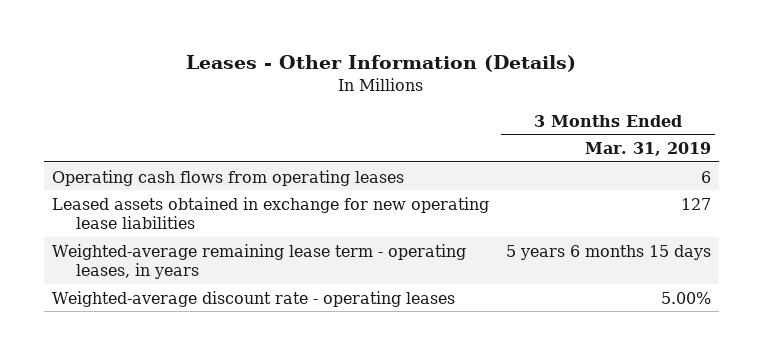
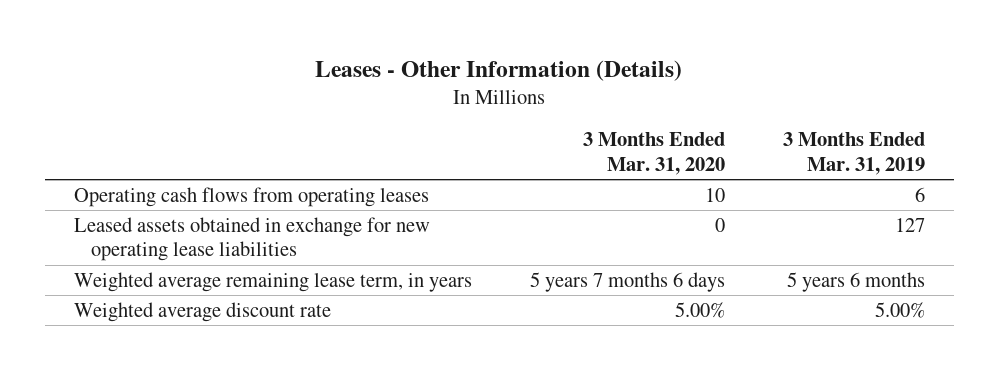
none -> [582,132,725,175] 3 Months Ended Mar. 31, 2020
[52,243,467,280] Weighted-average remaining lease term - operating leases, in years -> [73,271,472,292] Weighted average remaining lease term, in years
[505,244,711,260] 5 years 6 months 15 days -> [786,271,925,292] 5 years 6 months
[52,290,456,307] Weighted-average discount rate - operating leases -> [73,301,331,322] Weighted average discount rate

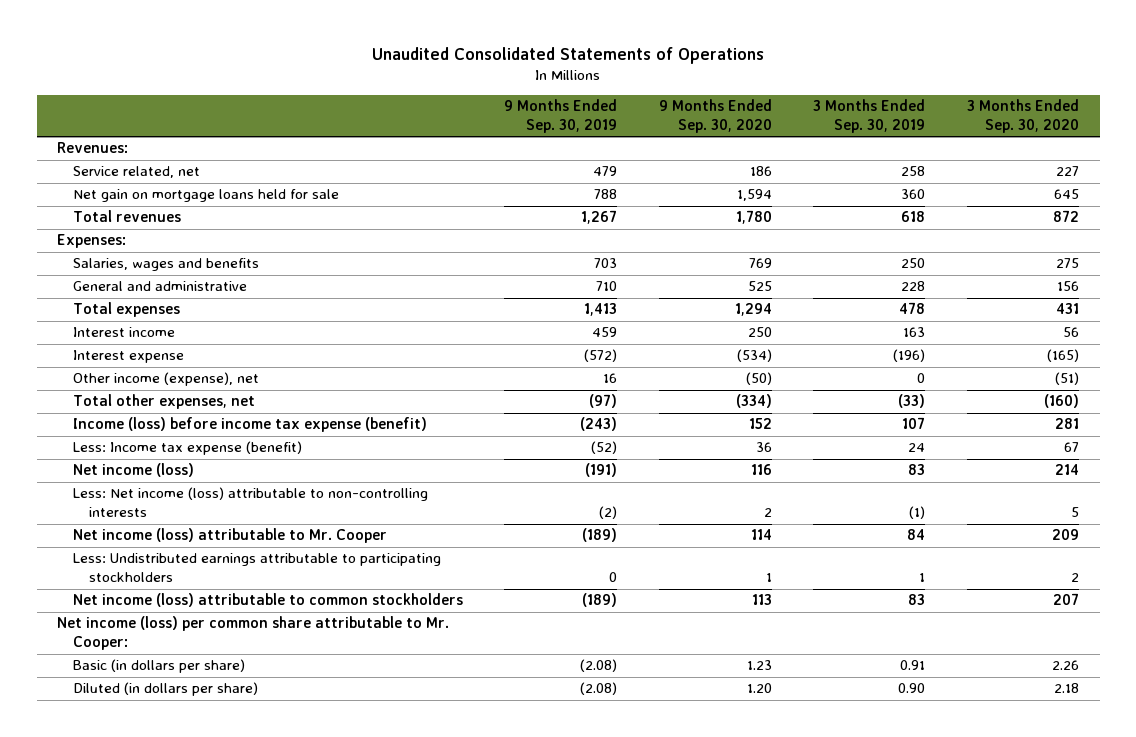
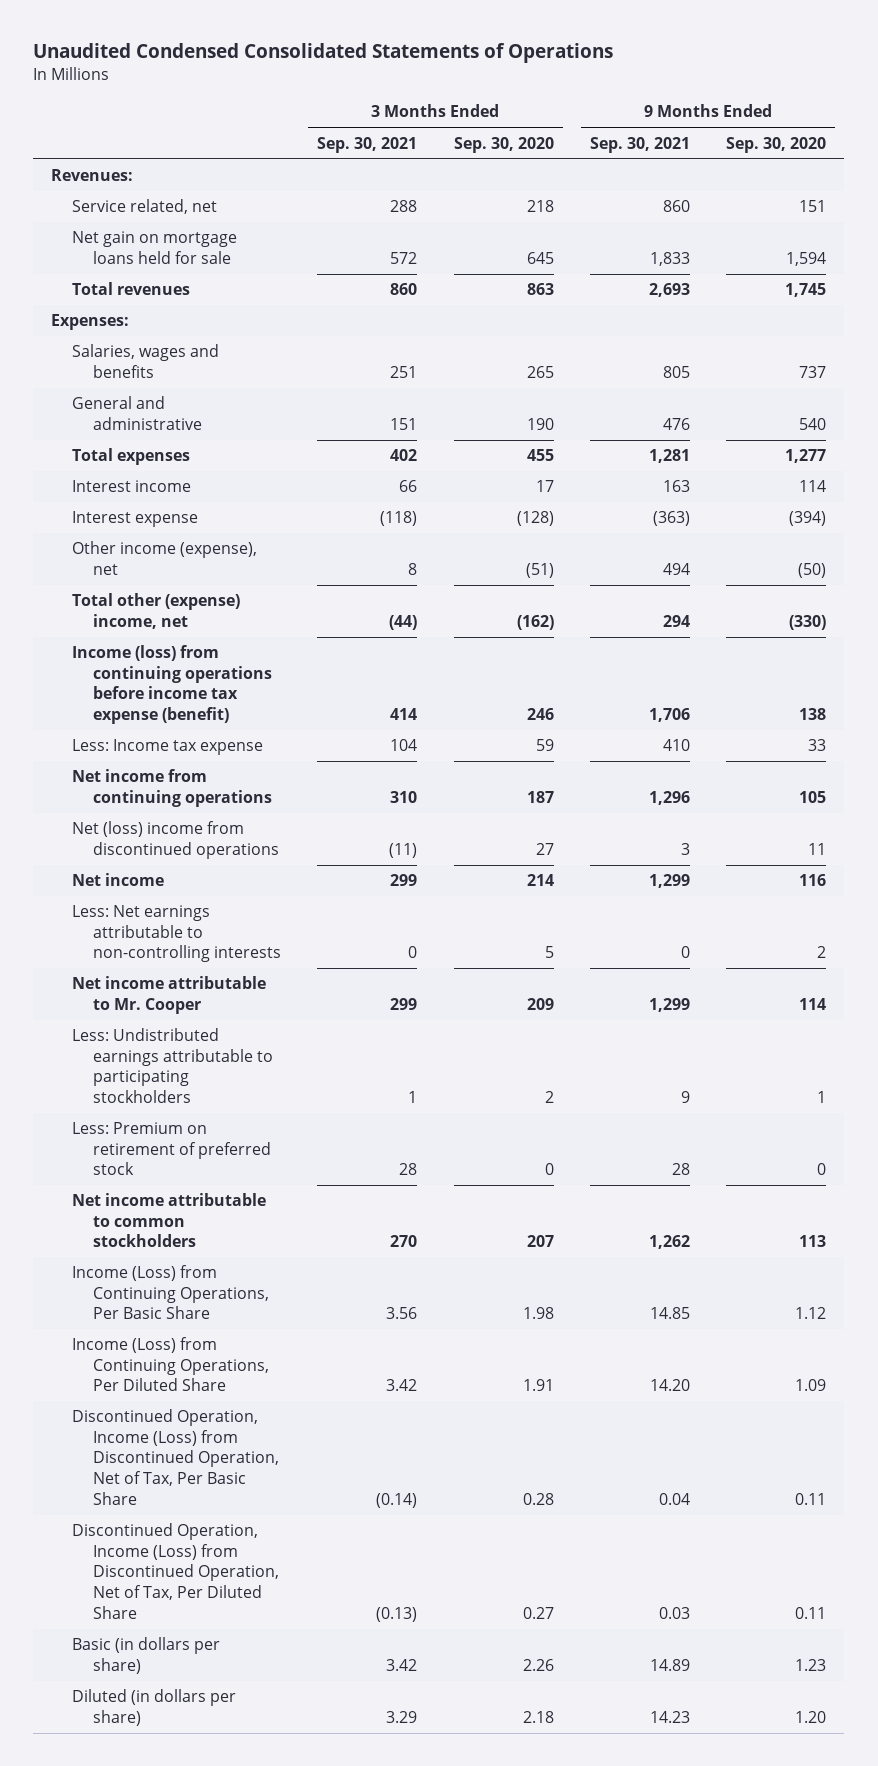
[372,46,765,64] Unaudited Consolidated Statements of Operations -> [33,43,614,64] Unaudited Condensed Consolidated Statements of Operations
[504,99,618,134] 9 Months Ended Sep. 30, 2019 -> none
[813,99,926,134] 3 Months Ended Sep. 30, 2019 -> none
none -> [317,136,418,153] Sep. 30, 2021
none -> [589,136,690,153] Sep. 30, 2021
[749,166,772,177] 186 -> [799,200,827,213] 151
[1056,166,1080,177] 227 -> [526,200,554,213] 218
[735,210,772,225] 1,780 -> [785,283,827,298] 1,745
[1053,210,1080,223] 872 -> [526,283,554,296] 863
[748,258,772,269] 769 -> [799,365,827,378] 737
[1056,258,1080,269] 275 -> [526,365,554,378] 265
[747,281,772,292] 525 -> [799,417,827,430] 540
[1057,281,1080,292] 156 -> [526,417,554,430] 190
[734,303,772,317] 1,294 -> [785,449,827,464] 1,277
[1056,303,1080,315] 431 -> [526,449,554,462] 455
[747,327,772,338] 250 -> [799,480,827,493] 114
[1063,327,1080,338] 56 -> [535,480,554,493] 17
[736,349,772,363] (534) -> [789,511,827,527] (394)
[1047,349,1080,363] (165) -> [516,511,554,527] (128)
[72,394,255,410] Total other expenses, net -> [72,593,241,629] Total other (expense) income, net
[735,394,772,409] (334) -> [789,614,827,630] (330)
[1044,394,1080,409] (160) -> [516,614,554,630] (162)
[72,417,427,433] Income (loss) before income tax expense (benefit) -> [72,645,272,725] Income (loss) from continuing operations before income tax expense (benefit)
[748,418,772,430] 152 -> [799,708,827,721] 138
[1055,418,1080,430] 281 -> [526,708,554,721] 246
[72,441,302,456] Less: Income tax expense (benefit) -> [72,739,264,756] Less: Income tax expense
[755,442,772,453] 36 -> [808,739,827,752] 33
[1064,442,1080,453] 67 -> [535,739,554,752] 59
none -> [72,769,272,807] Net income from continuing operations
none -> [72,821,279,859] Net (loss) income from discontinued operations
[72,463,194,478] Net income (loss) -> [72,873,165,887] Net income
[72,487,428,518] Less: Net income (loss) attributable to non-controlling interests -> [72,905,281,963] Less: Net earnings attributable to non-controlling interests
[72,528,387,544] Net income (loss) attributable to Mr. Cooper -> [72,976,267,1014] Net income attributable to Mr. Cooper
[57,616,450,651] Net income (loss) per common share attributable to Mr. Cooper: -> none
none -> [72,1122,271,1176] Less: Premium on retirement of preferred stock
[72,593,463,608] Net income (loss) attributable to common stockholders -> [72,1193,267,1248] Net income attributable to common stockholders
none -> [72,1265,269,1320] Income (Loss) from Continuing Operations, Per Basic Share
none -> [72,1337,269,1392] Income (Loss) from Continuing Operations, Per Diluted Share
none -> [72,1409,279,1505] Discontinued Operation, Income (Loss) from Discontinued Operation, Net of Tax, Per Basic Share
none -> [72,1523,279,1619] Discontinued Operation, Income (Loss) from Discontinued Operation, Net of Tax, Per Diluted Share

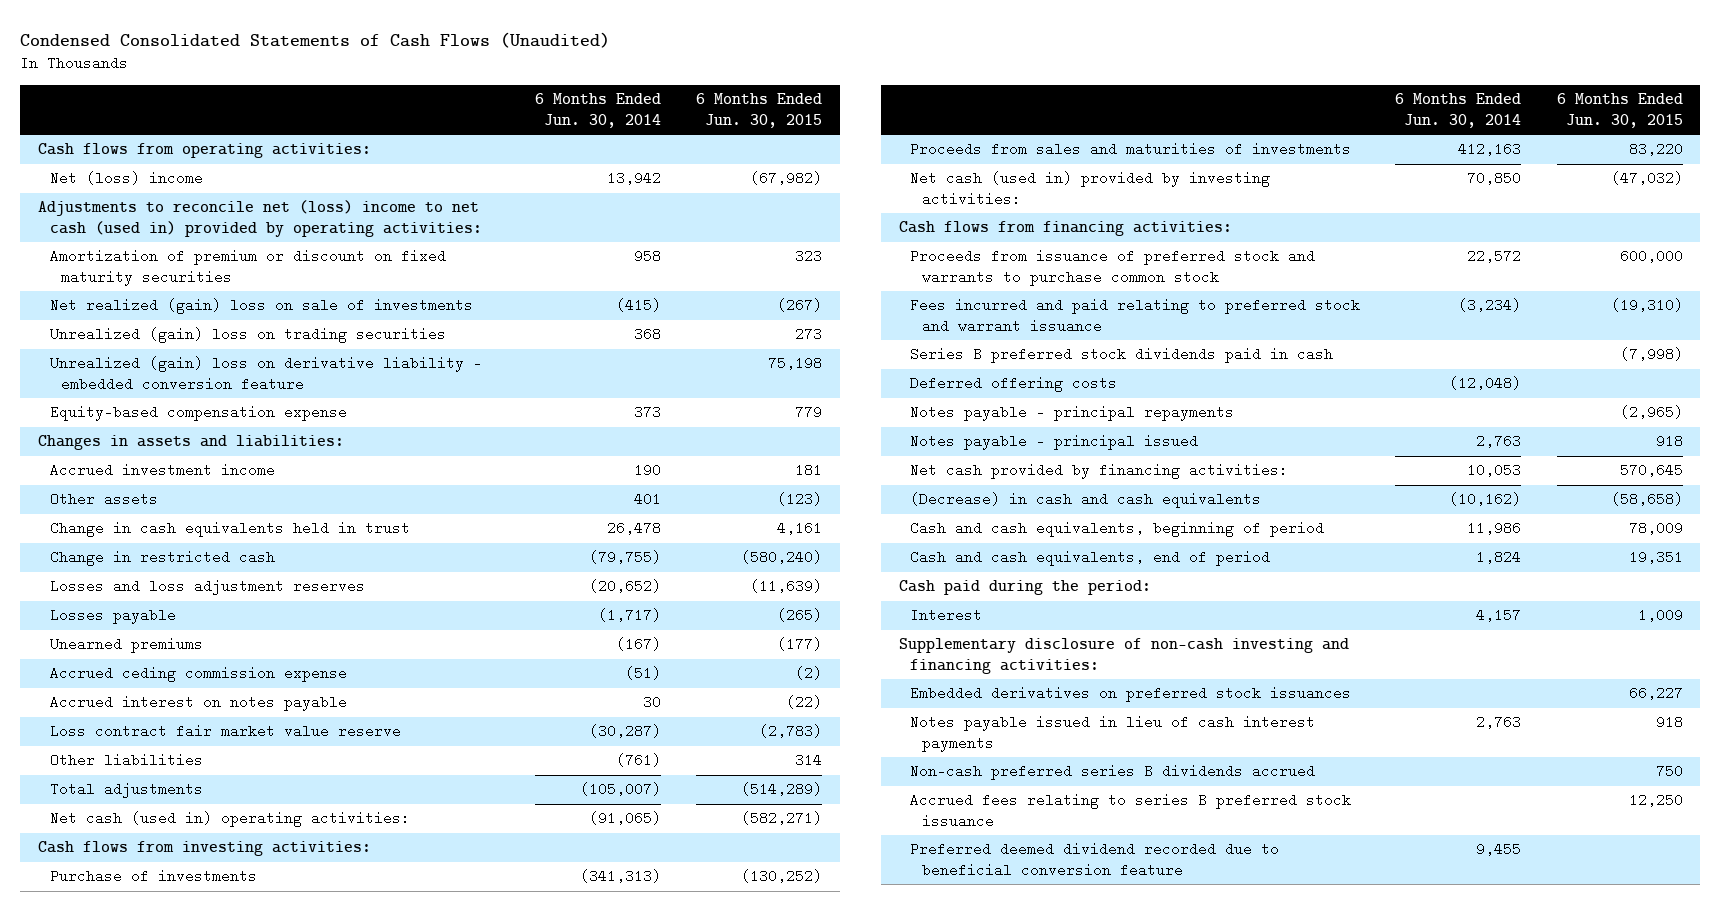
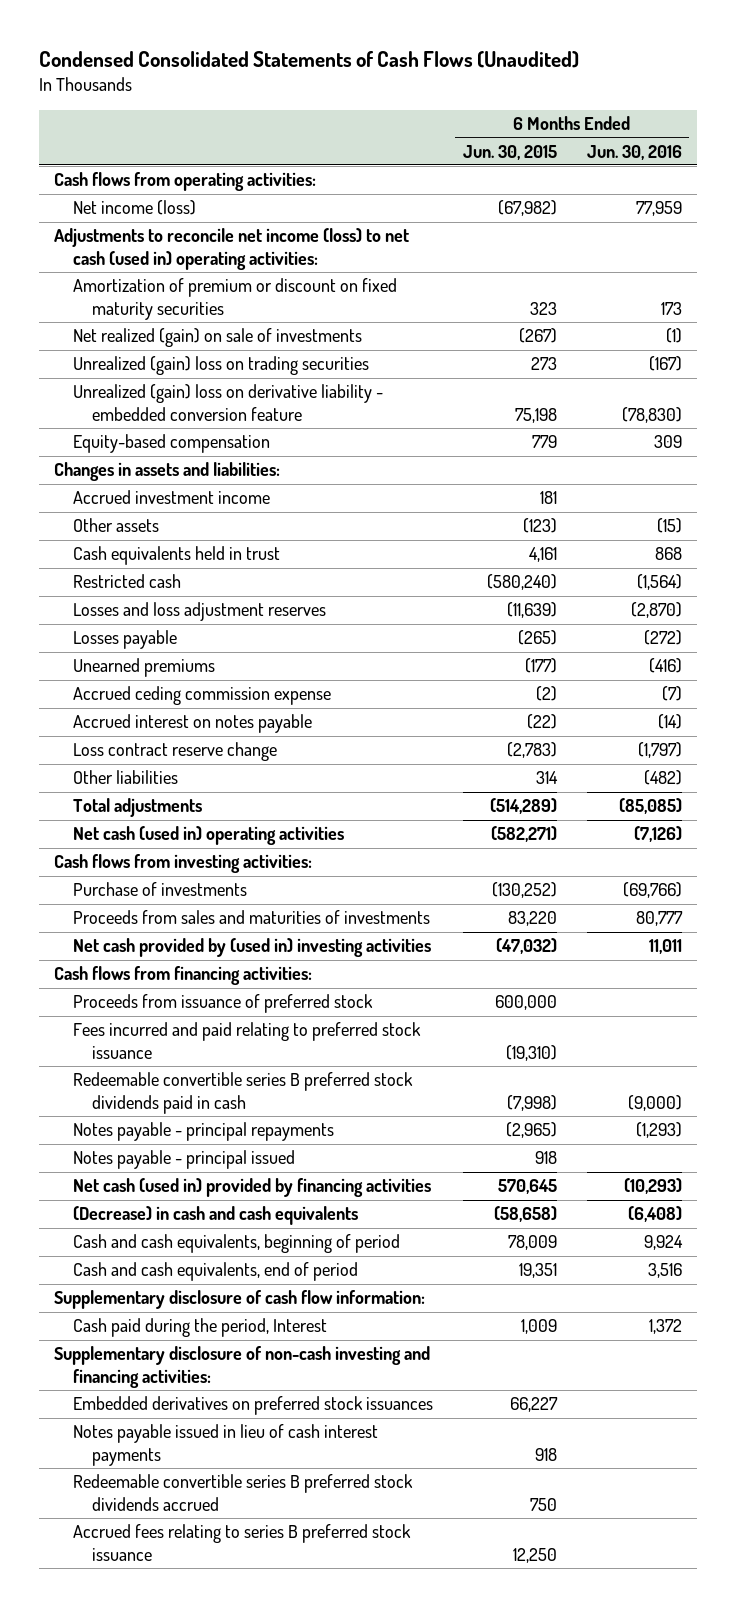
[534,93,661,128] 6 Months Ended Jun. 30, 2014 -> none
none -> [586,144,682,160] Jun. 30, 2016
[49,171,203,186] Net (loss) income -> [72,200,196,216] Net income (loss)
[38,200,482,238] Adjustments to reconcile net (loss) income to net cash (used in) provided by operating activities: -> [53,228,409,270] Adjustments to reconcile net income (loss) to net cash (used in) operating activities:
[49,298,473,315] Net realized (gain) loss on sale of investments -> [72,328,362,348] Net realized (gain) on sale of investments
[49,405,347,422] Equity-based compensation expense -> [72,434,270,454] Equity-based compensation
[49,521,410,538] Change in cash equivalents held in trust -> [72,546,280,566] Cash equivalents held in trust
[49,550,275,567] Change in restricted cash -> [72,574,181,589] Restricted cash
[49,724,401,739] Loss contract fair market value reserve -> [72,742,277,762] Loss contract reserve change
[49,811,410,828] Net cash (used in) operating activities: -> [72,826,344,846] Net cash (used in) operating activities
[910,171,1271,207] Net cash (used in) provided by investing activities: -> [72,938,431,958] Net cash provided by (used in) investing activities
[910,376,1118,393] Deferred offering costs -> none
[910,249,1316,287] Proceeds from issuance of preferred stock and warrants to purchase common stock -> [72,994,373,1014] Proceeds from issuance of preferred stock
[910,298,1361,334] Fees incurred and paid relating to preferred stock and warrant issuance -> [72,1022,421,1059] Fees incurred and paid relating to preferred stock issuance
[910,347,1334,364] Series B preferred stock dividends paid in cash -> [72,1072,413,1114] Redeemable convertible series B preferred stock dividends paid in cash
[910,463,1289,480] Net cash provided by financing activities: -> [72,1178,431,1198] Net cash (used in) provided by financing activities
[898,580,1151,596] Cash paid during the period: -> none
none -> [53,1290,425,1310] Supplementary disclosure of cash flow information:
[910,608,983,623] Interest -> [72,1318,327,1338] Cash paid during the period, Interest
[910,764,1316,781] Non-cash preferred series B dividends accrued -> [72,1474,413,1511] Redeemable convertible series B preferred stock dividends accrued
[910,842,1280,878] Preferred deemed dividend recorded due to beneficial conversion feature -> none

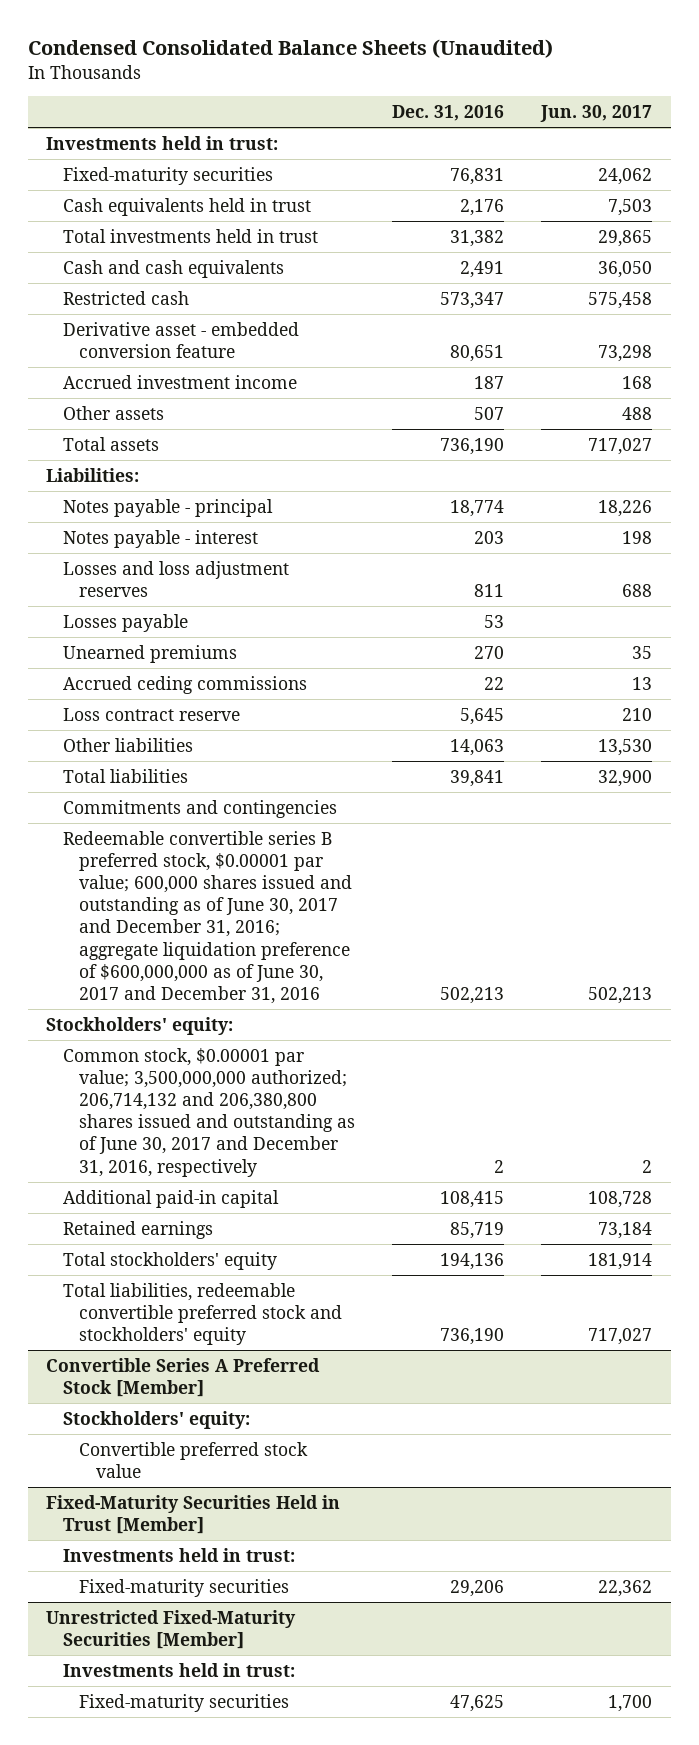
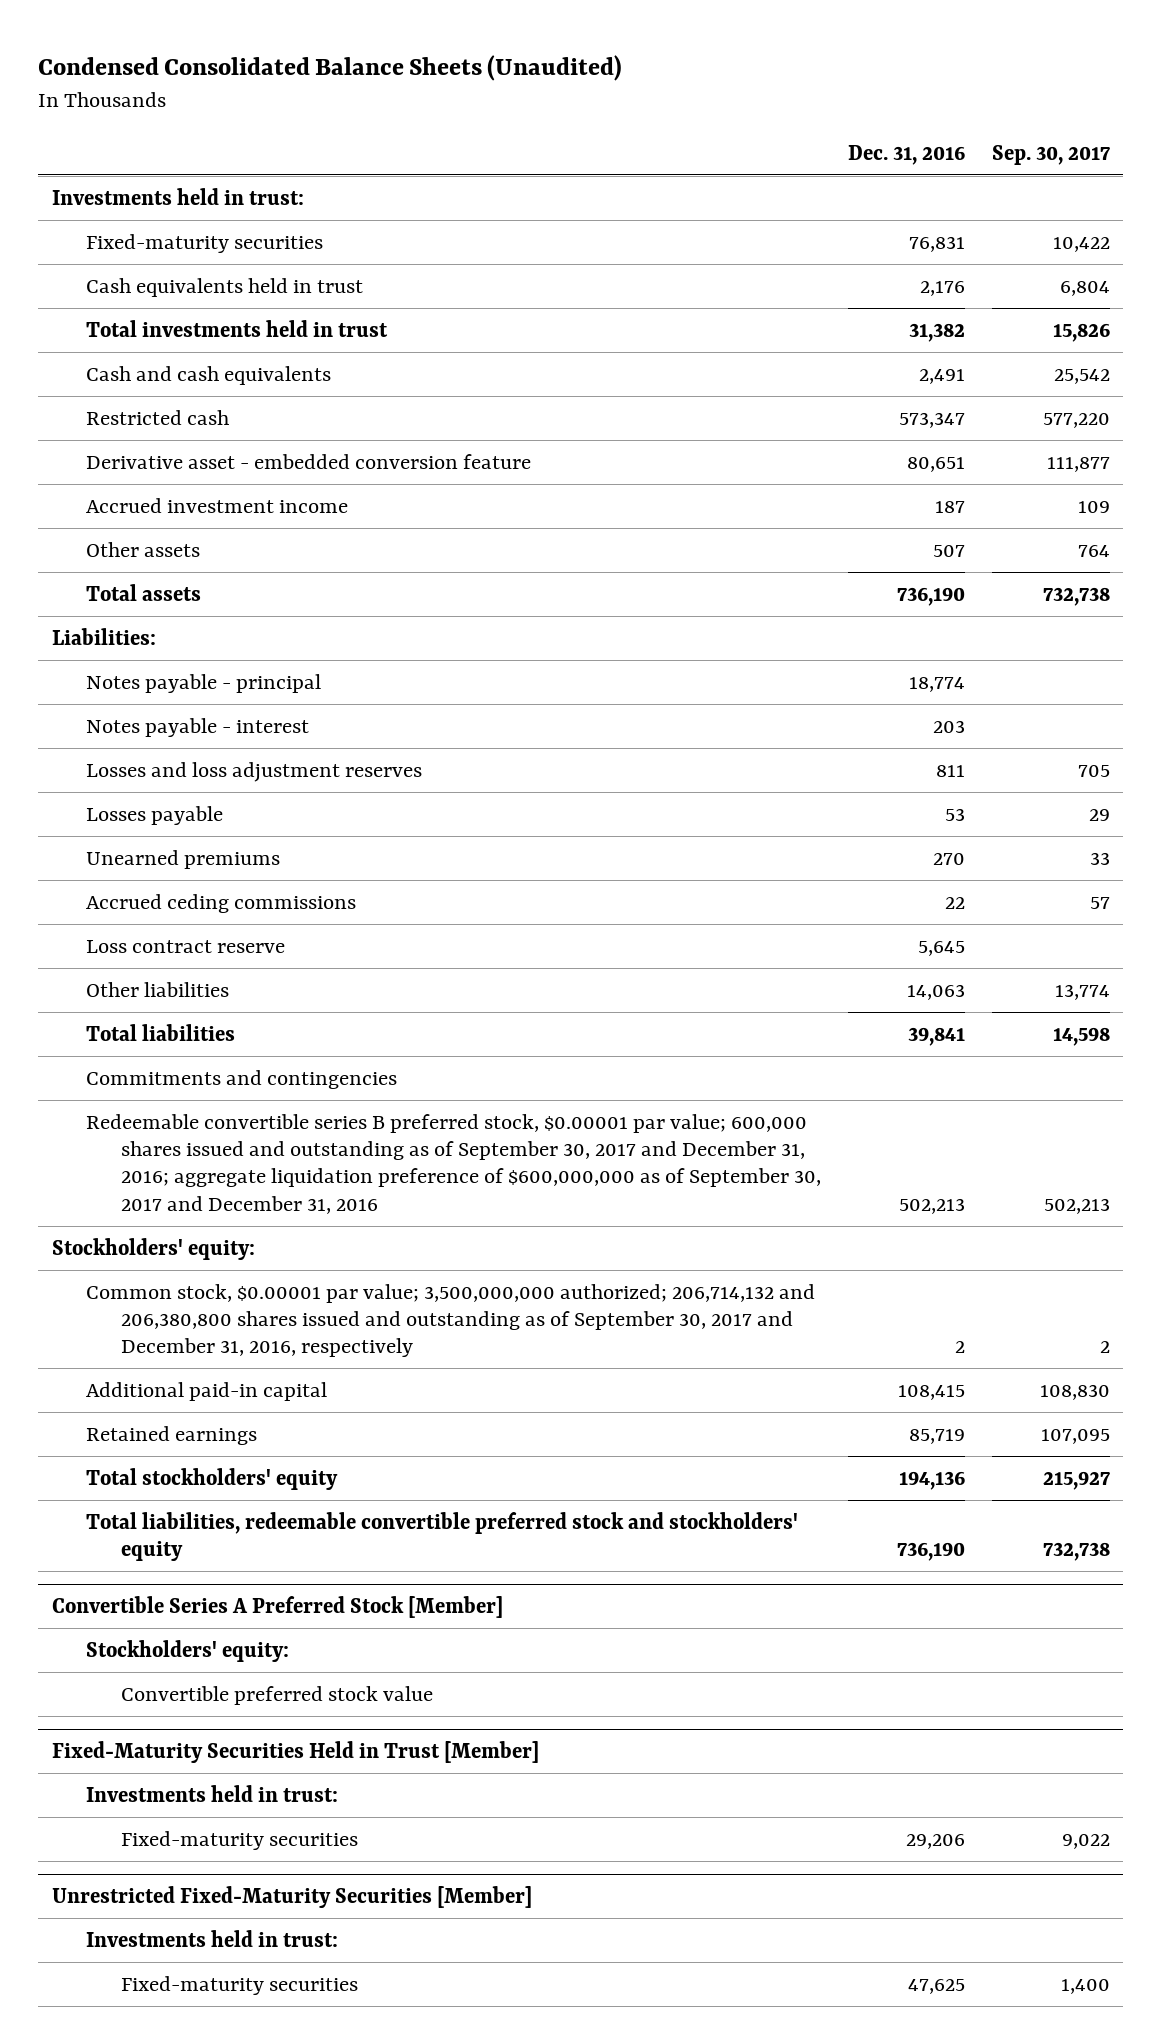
[540,105,653,123] Jun. 30, 2017 -> none
none -> [991,144,1110,165] Sep. 30, 2017
[62,830,353,1004] Redeemable convertible series B preferred stock, $0.00001 par value; 600,000 shares issued and outstanding as of June 30, 2017 and December 31, 2016; aggregate liquidation preference of $600,000,000 as of June 30, 2017 and December 31, 2016 -> [86,1113,821,1214] Redeemable convertible series B preferred stock, $0.00001 par value; 600,000 shares issued and outstanding as of September 30, 2017 and December 31, 2016; aggregate liquidation preference of $600,000,000 as of September 30, 2017 and December 31, 2016
[62,1047,356,1177] Common stock, $0.00001 par value; 3,500,000,000 authorized; 206,714,132 and 206,380,800 shares issued and outstanding as of June 30, 2017 and December 31, 2016, respectively -> [86,1283,816,1358] Common stock, $0.00001 par value; 3,500,000,000 authorized; 206,714,132 and 206,380,800 shares issued and outstanding as of September 30, 2017 and December 31, 2016, respectively

